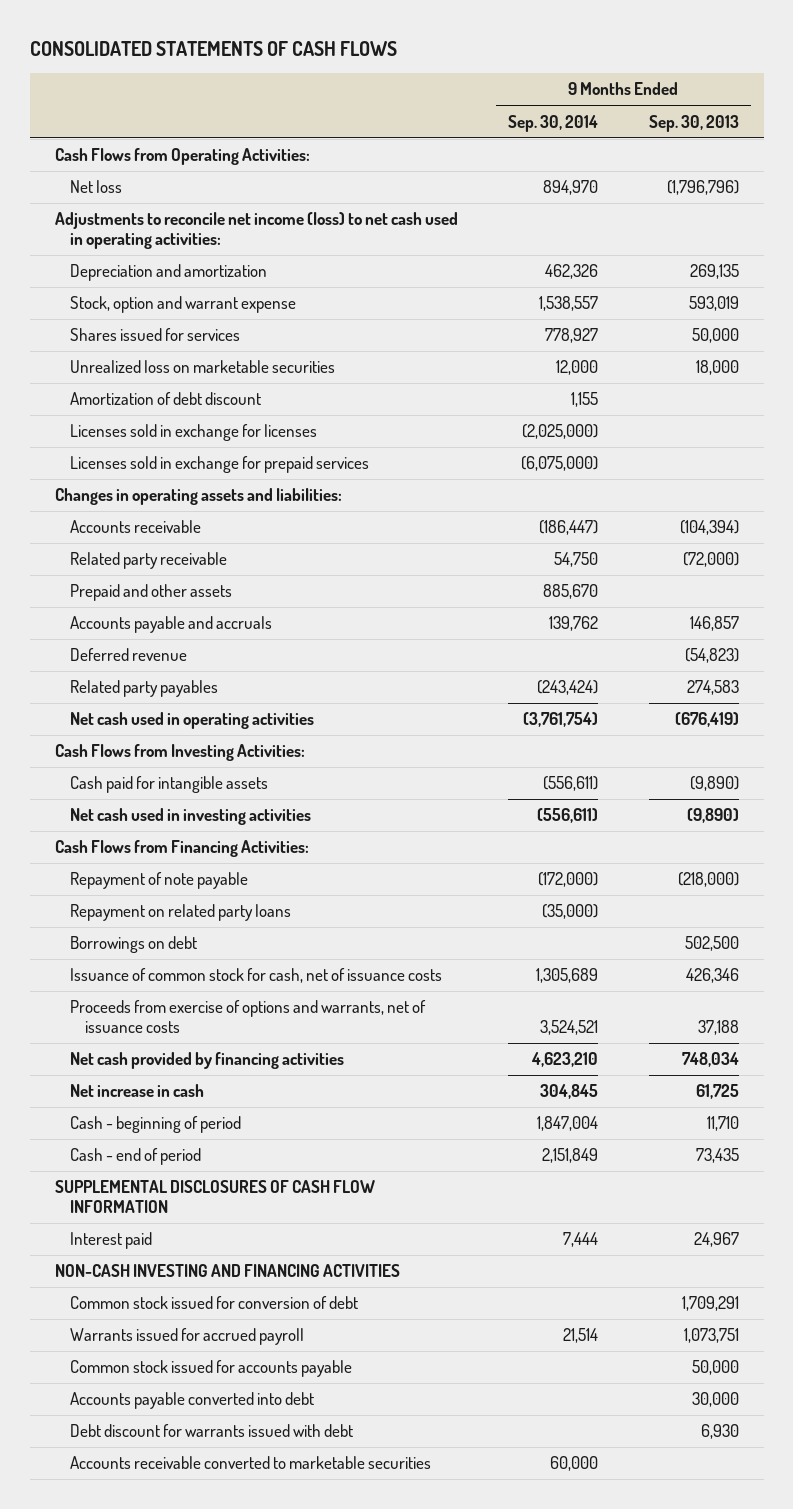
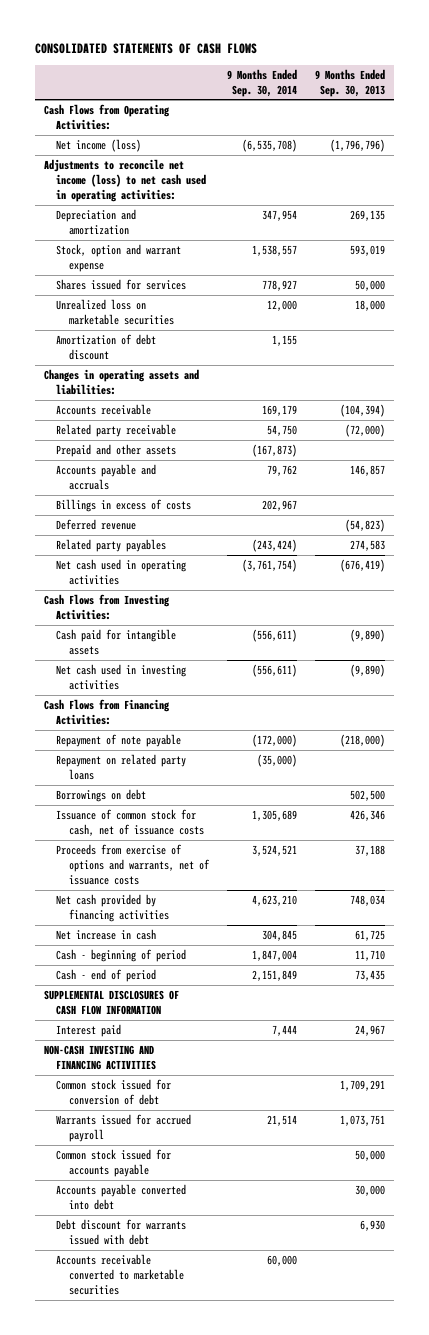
[69,180,122,194] Net loss -> [56,138,142,152] Net income (loss)
[543,180,599,196] 894,970 -> [241,138,297,152] (6,535,708)
[545,264,599,280] 462,326 -> [261,209,297,221] 347,954
[69,424,317,442] Licenses sold in exchange for licenses -> none
[69,456,369,474] Licenses sold in exchange for prepaid services -> none
[539,520,599,536] (186,447) -> [261,404,297,416] 169,179
[543,584,599,600] 885,670 -> [251,443,297,457] (167,873)
[549,616,599,632] 139,762 -> [266,464,297,476] 79,762
none -> [56,498,192,512] Billings in excess of costs

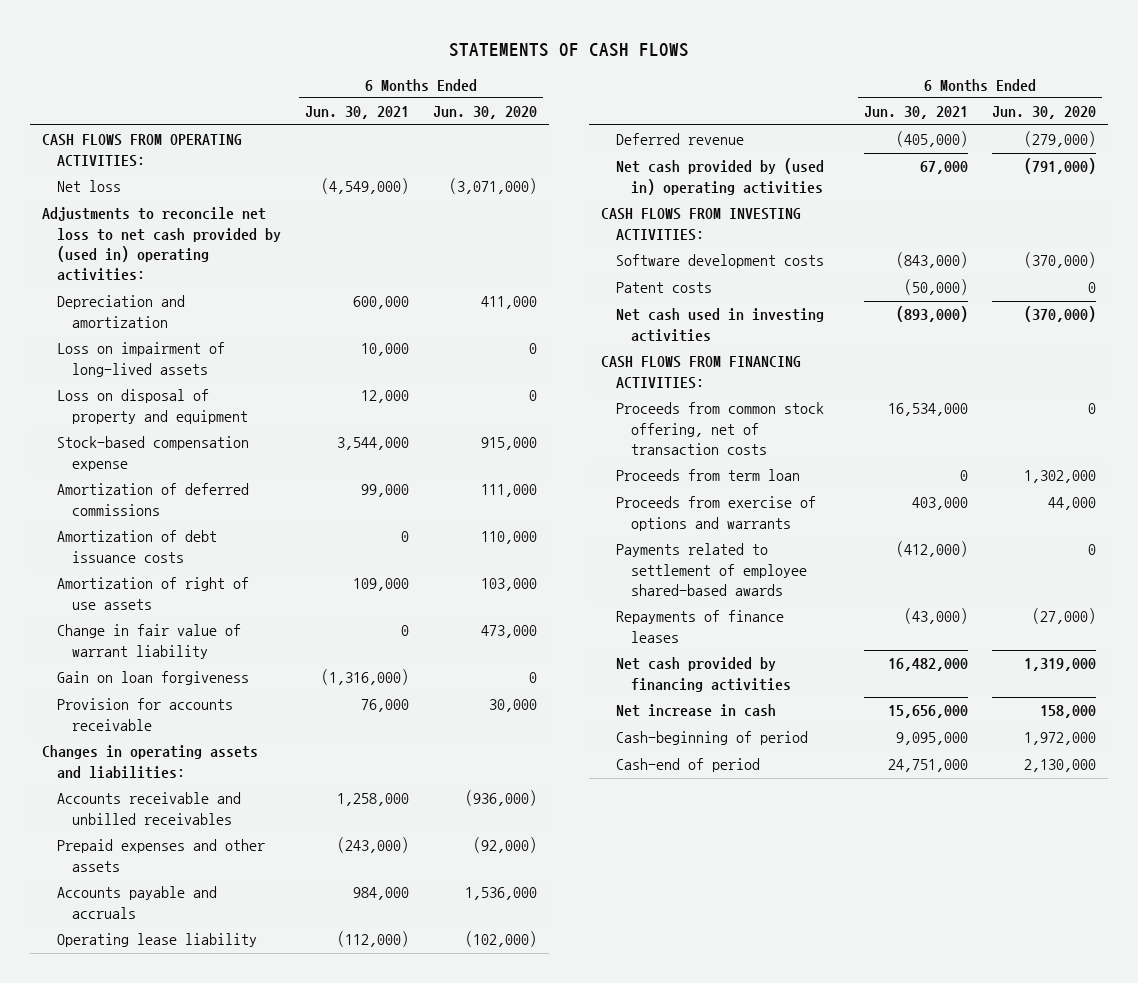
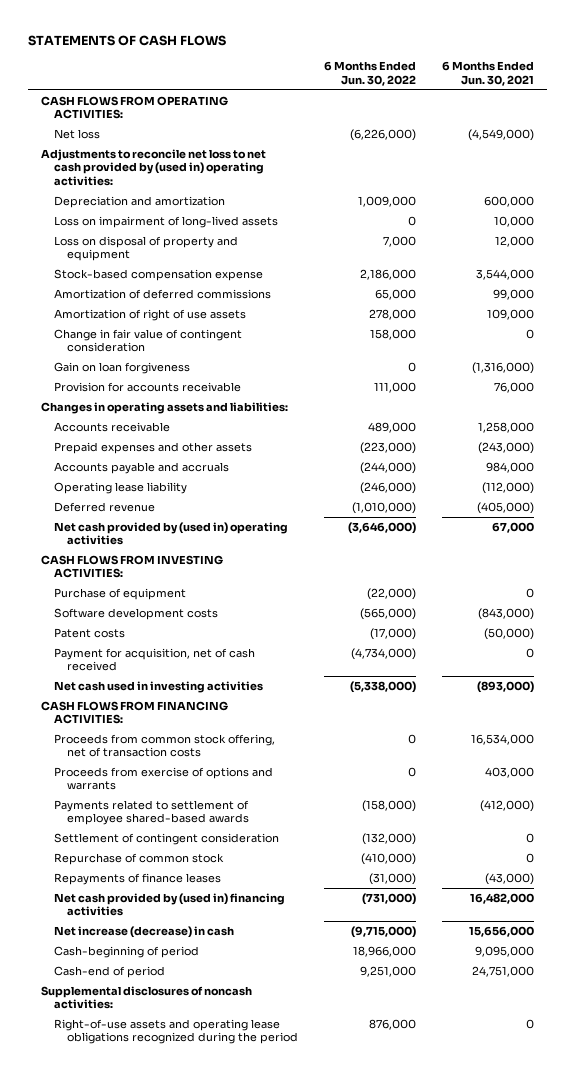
[433,106,538,120] Jun. 30, 2020 -> none
none -> [324,61,417,86] 6 Months Ended Jun. 30, 2022
[57,530,218,563] Amortization of debt issuance costs -> none
[57,624,242,659] Change in fair value of warrant liability -> [54,328,243,353] Change in fair value of contingent consideration
[57,792,242,825] Accounts receivable and unbilled receivables -> [54,421,171,432] Accounts receivable
none -> [54,587,187,600] Purchase of equipment
none -> [54,647,256,672] Payment for acquisition, net of cash received
[615,469,800,482] Proceeds from term loan -> none
none -> [54,832,280,845] Settlement of contingent consideration
none -> [54,852,225,865] Repurchase of common stock
[615,657,791,692] Net cash provided by financing activities -> [54,892,286,917] Net cash provided by (used in) financing activities
[615,704,776,718] Net increase in cash -> [54,925,235,938] Net increase (decrease) in cash
none -> [41,985,253,1010] Supplemental disclosures of noncash activities:
none -> [54,1018,299,1045] Right-of-use assets and operating lease obligations recognized during the period

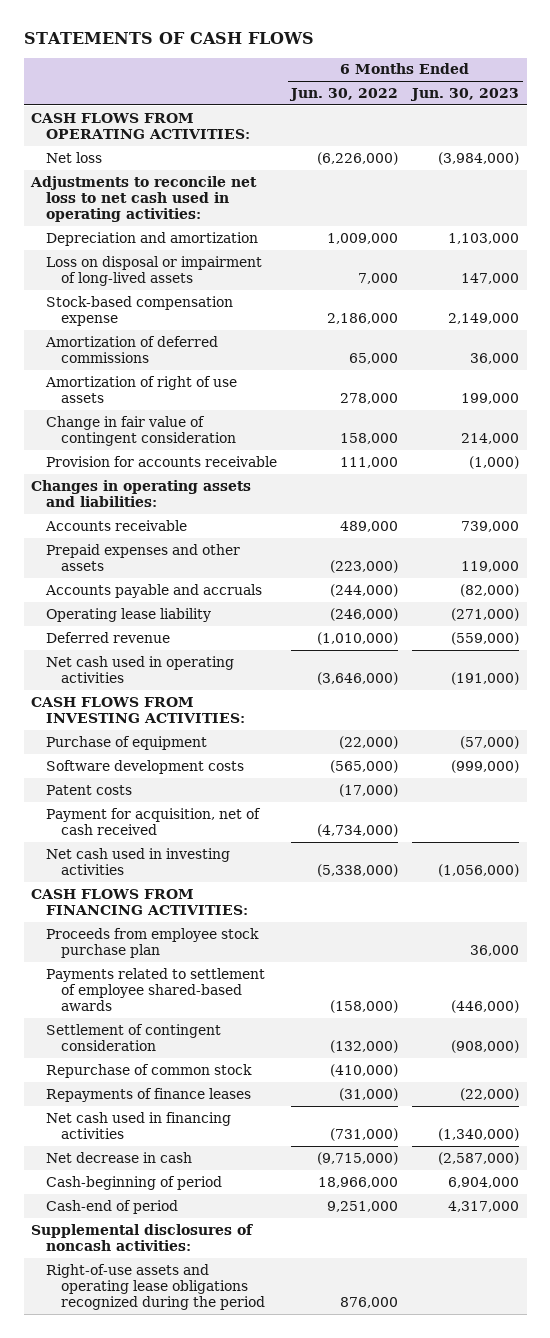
[442,61,535,86] 6 Months Ended Jun. 30, 2021 -> none
none -> [410,88,520,102] Jun. 30, 2023
[41,148,267,187] Adjustments to reconcile net loss to net cash provided by (used in) operating activities: -> [29,175,257,222] Adjustments to reconcile net loss to net cash used in operating activities:
[54,235,239,262] Loss on disposal of property and equipment -> none
[54,215,279,228] Loss on impairment of long-lived assets -> [45,255,262,286] Loss on disposal or impairment of long-lived assets
[408,215,417,226] 0 -> [358,272,399,284] 7,000
[54,361,191,374] Gain on loan forgiveness -> none
[54,521,289,546] Net cash provided by (used in) operating activities -> [45,655,234,683] Net cash used in operating activities
[54,733,276,758] Proceeds from common stock offering, net of transaction costs -> none
[54,766,274,791] Proceeds from exercise of options and warrants -> none
none -> [45,927,259,958] Proceeds from employee stock purchase plan
[54,892,286,917] Net cash provided by (used in) financing activities -> [45,1111,231,1139] Net cash used in financing activities
[54,925,235,938] Net increase (decrease) in cash -> [45,1151,192,1163] Net decrease in cash

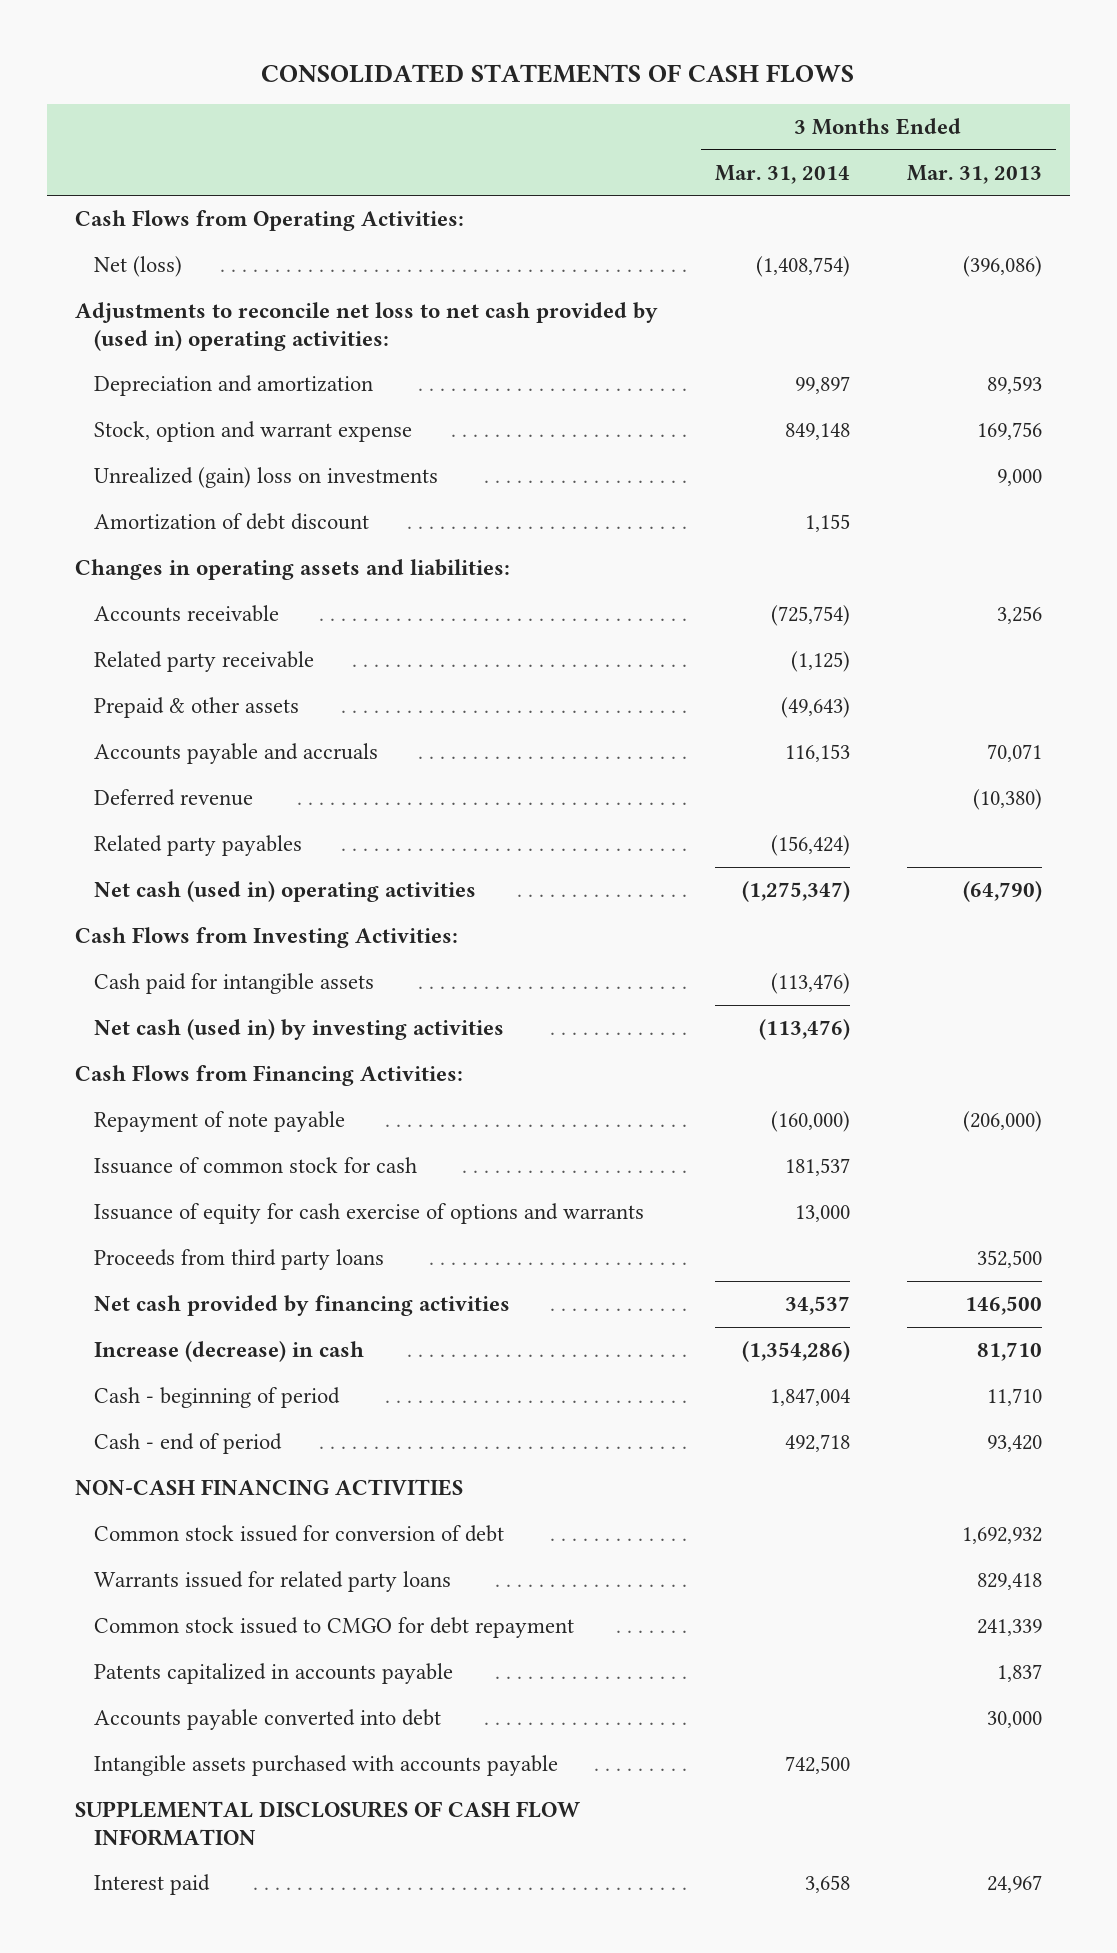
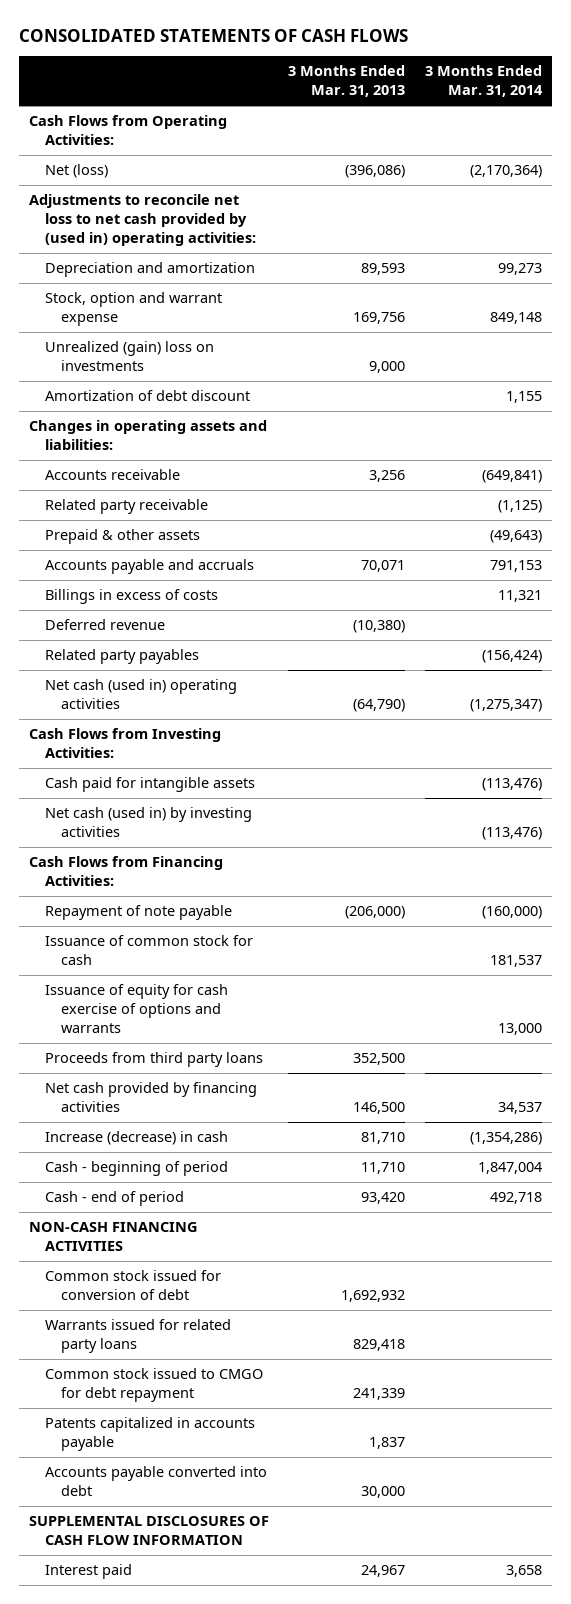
[755,256,850,278] (1,408,754) -> [469,165,542,179] (2,170,364)
[794,376,850,395] 99,897 -> [497,263,542,276] 99,273
[770,605,850,627] (725,754) -> [481,470,542,484] (649,841)
[784,744,850,763] 116,153 -> [489,560,542,573] 791,153
none -> [45,589,219,605] Billings in excess of costs
[94,1755,559,1777] Intangible assets purchased with accounts payable -> none

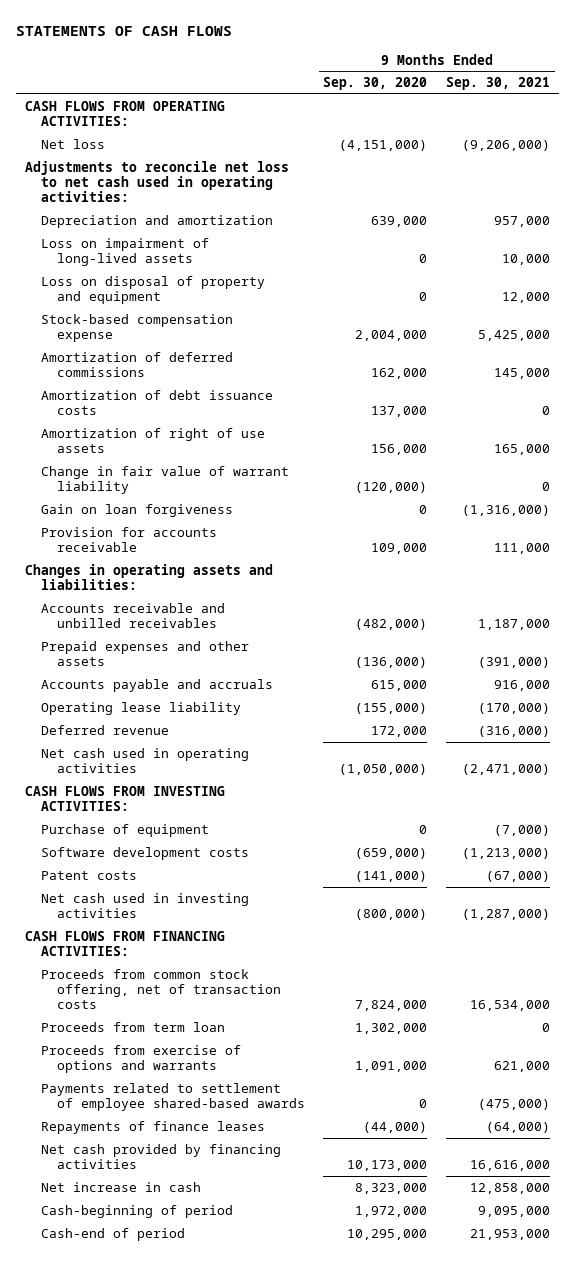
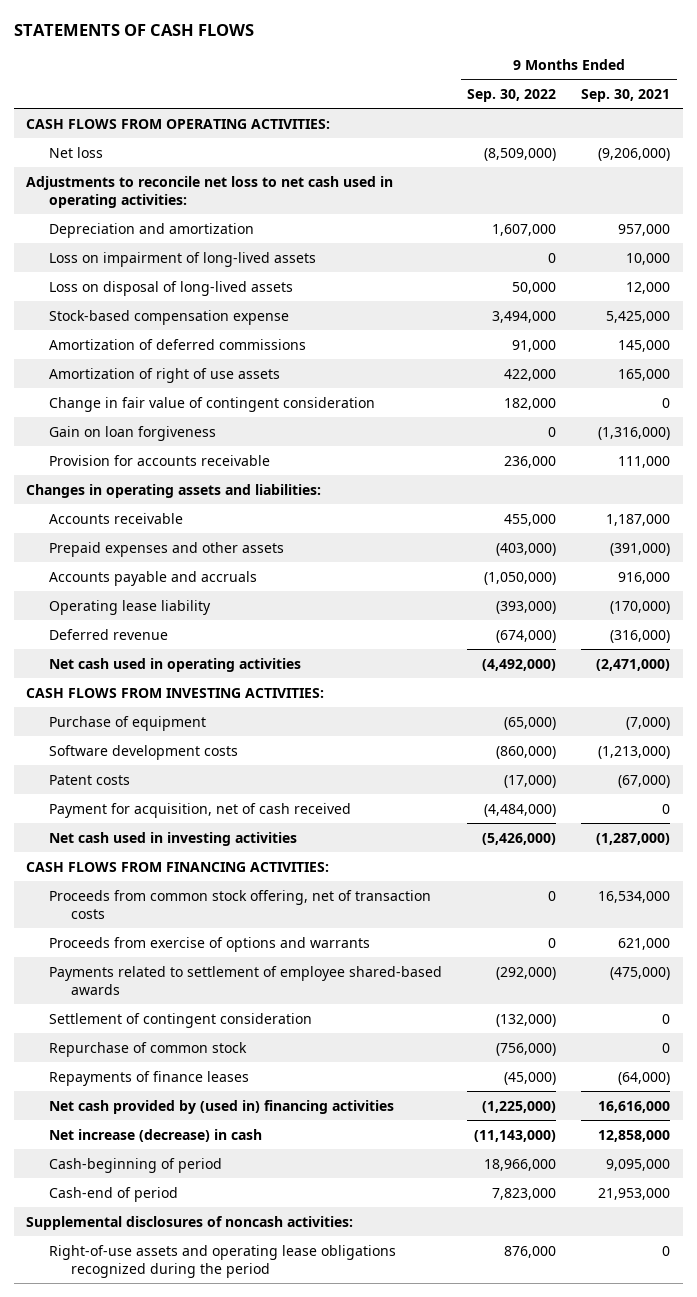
[323,77,428,91] Sep. 30, 2020 -> none
none -> [467,88,557,102] Sep. 30, 2022
[41,275,266,305] Loss on disposal of property and equipment -> none
none -> [48,280,293,296] Loss on disposal of long-lived assets
[41,389,274,416] Amortization of debt issuance costs -> none
[41,465,290,495] Change in fair value of warrant liability -> [48,396,375,412] Change in fair value of contingent consideration
[41,602,226,629] Accounts receivable and unbilled receivables -> [48,512,183,524] Accounts receivable
none -> [48,802,351,818] Payment for acquisition, net of cash received
[41,1021,226,1032] Proceeds from term loan -> none
none -> [48,1012,312,1028] Settlement of contingent consideration
none -> [48,1041,247,1057] Repurchase of common stock
[41,1143,282,1170] Net cash provided by financing activities -> [48,1099,394,1114] Net cash provided by (used in) financing activities
[41,1181,202,1192] Net increase in cash -> [48,1128,262,1142] Net increase (decrease) in cash
none -> [26,1215,354,1230] Supplemental disclosures of noncash activities:
none -> [48,1244,396,1279] Right-of-use assets and operating lease obligations recognized during the period

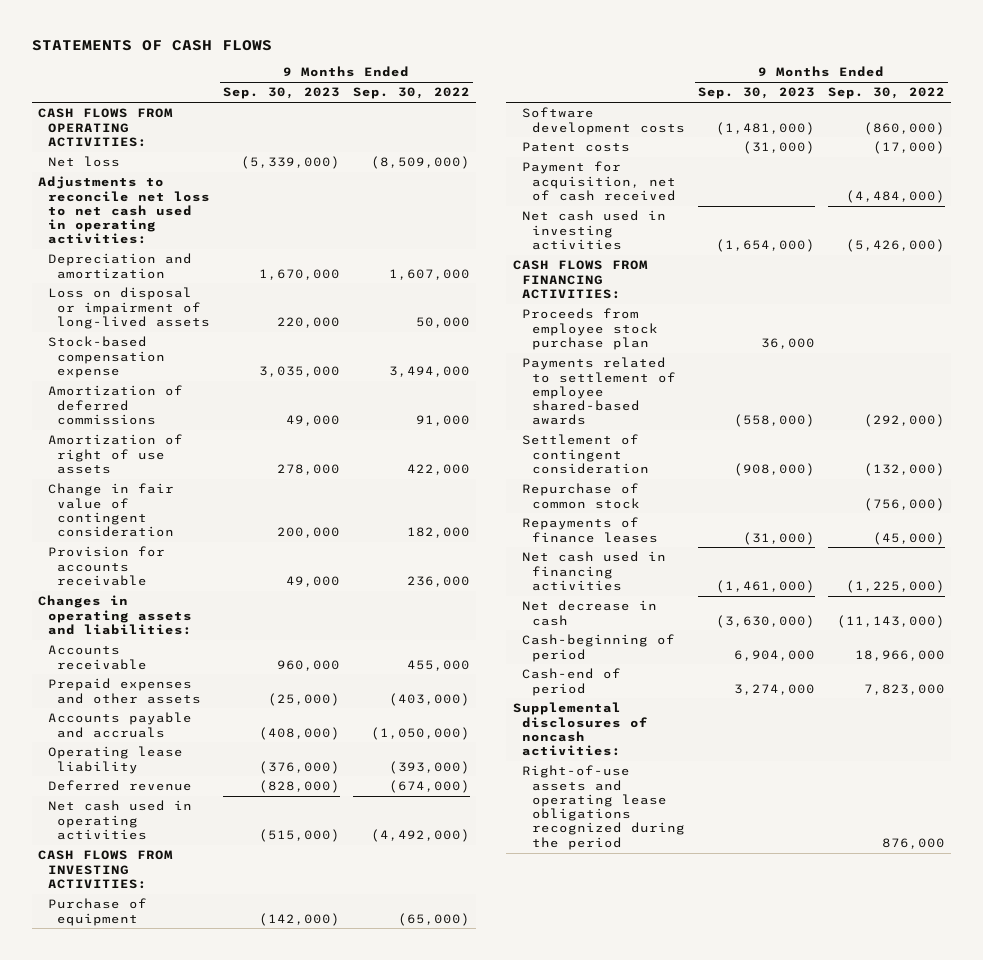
[581,88,671,102] Sep. 30, 2021 -> none
none -> [223,87,341,100] Sep. 30, 2023
[48,280,293,296] Loss on disposal of long-lived assets -> none
[48,251,316,267] Loss on impairment of long-lived assets -> [47,287,211,329] Loss on disposal or impairment of long-lived assets
[548,252,557,263] 0 -> [415,316,470,328] 50,000
[48,425,216,441] Gain on loan forgiveness -> none
[48,889,431,920] Proceeds from common stock offering, net of transaction costs -> none
[48,936,370,952] Proceeds from exercise of options and warrants -> none
none -> [522,308,659,350] Proceeds from employee stock purchase plan
[48,1099,394,1114] Net cash provided by (used in) financing activities -> [522,551,667,591] Net cash used in financing activities
[48,1128,262,1142] Net increase (decrease) in cash -> [522,600,658,626] Net decrease in cash

